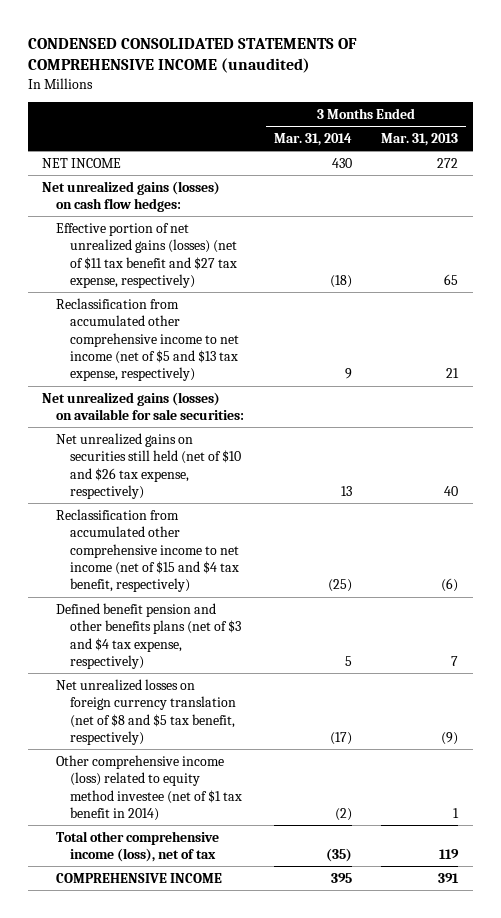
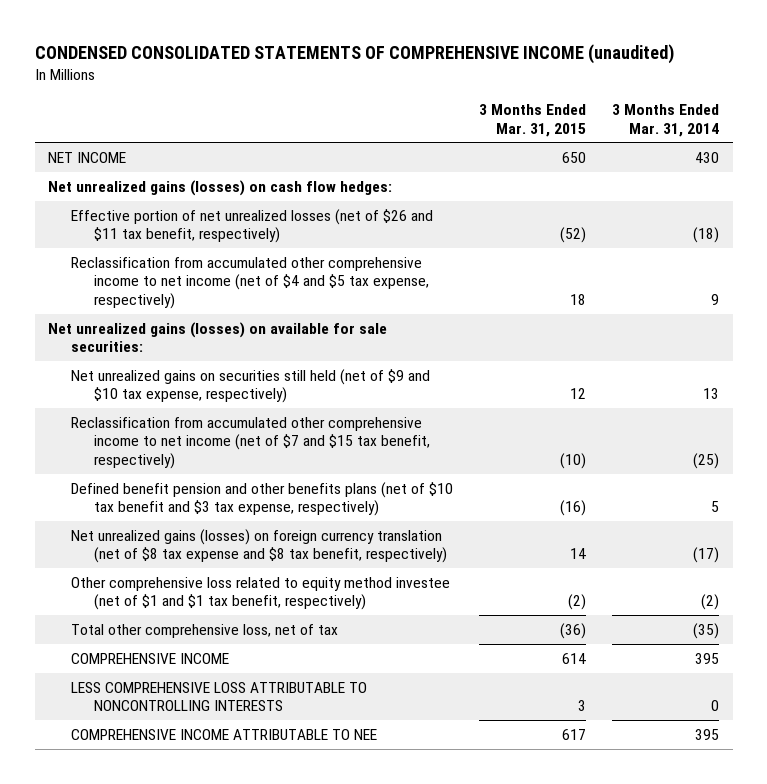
[381,132,459,146] Mar. 31, 2013 -> none
none -> [479,104,587,137] 3 Months Ended Mar. 31, 2015
[56,222,238,288] Effective portion of net unrealized gains (losses) (net of $11 tax benefit and $27 tax expense, respectively) -> [70,208,433,244] Effective portion of net unrealized losses (net of $26 and $11 tax benefit, respectively)
[56,297,240,382] Reclassification from accumulated other comprehensive income to net income (net of $5 and $13 tax expense, respectively) -> [70,256,430,309] Reclassification from accumulated other comprehensive income to net income (net of $4 and $5 tax expense, respectively)
[56,432,242,499] Net unrealized gains on securities still held (net of $10 and $26 tax expense, respectively) -> [70,368,430,404] Net unrealized gains on securities still held (net of $9 and $10 tax expense, respectively)
[56,508,240,593] Reclassification from accumulated other comprehensive income to net income (net of $15 and $4 tax benefit, respectively) -> [70,416,431,469] Reclassification from accumulated other comprehensive income to net income (net of $7 and $15 tax benefit, respectively)
[56,602,242,669] Defined benefit pension and other benefits plans (net of $3 and $4 tax expense, respectively) -> [70,481,453,517] Defined benefit pension and other benefits plans (net of $10 tax benefit and $3 tax expense, respectively)
[56,678,237,745] Net unrealized losses on foreign currency translation (net of $8 and $5 tax benefit, respectively) -> [70,528,448,564] Net unrealized gains (losses) on foreign currency translation (net of $8 tax expense and $8 tax benefit, respectively)
[56,754,243,821] Other comprehensive income (loss) related to equity method investee (net of $1 tax benefit in 2014) -> [70,576,450,611] Other comprehensive loss related to equity method investee (net of $1 and $1 tax benefit, respectively)
[56,830,220,863] Total other comprehensive income (loss), net of tax -> [70,623,338,638] Total other comprehensive loss, net of tax
none -> [70,681,367,712] LESS COMPREHENSIVE LOSS ATTRIBUTABLE TO NONCONTROLLING INTERESTS
none -> [70,728,377,740] COMPREHENSIVE INCOME ATTRIBUTABLE TO NEE

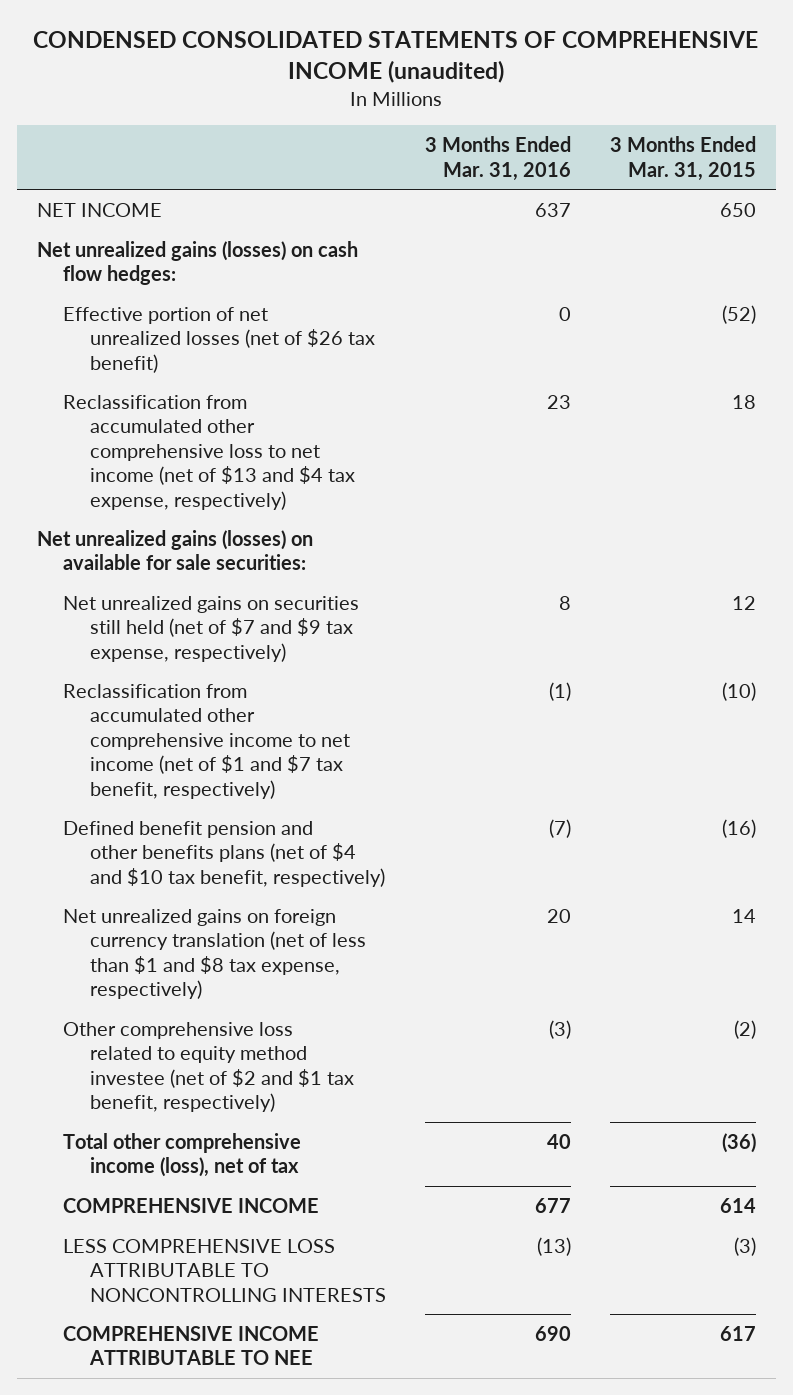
[612,104,720,137] 3 Months Ended Mar. 31, 2014 -> none
none -> [425,136,572,181] 3 Months Ended Mar. 31, 2016
[70,208,433,244] Effective portion of net unrealized losses (net of $26 and $11 tax benefit, respectively) -> [63,306,376,373] Effective portion of net unrealized losses (net of $26 tax benefit)
[70,256,430,309] Reclassification from accumulated other comprehensive income to net income (net of $4 and $5 tax expense, respectively) -> [63,394,356,510] Reclassification from accumulated other comprehensive loss to net income (net of $13 and $4 tax expense, respectively)
[70,368,430,404] Net unrealized gains on securities still held (net of $9 and $10 tax expense, respectively) -> [63,595,360,662] Net unrealized gains on securities still held (net of $7 and $9 tax expense, respectively)
[70,416,431,469] Reclassification from accumulated other comprehensive income to net income (net of $7 and $15 tax benefit, respectively) -> [63,683,351,799] Reclassification from accumulated other comprehensive income to net income (net of $1 and $7 tax benefit, respectively)
[70,481,453,517] Defined benefit pension and other benefits plans (net of $10 tax benefit and $3 tax expense, respectively) -> [63,820,386,887] Defined benefit pension and other benefits plans (net of $4 and $10 tax benefit, respectively)
[70,528,448,564] Net unrealized gains (losses) on foreign currency translation (net of $8 tax expense and $8 tax benefit, respectively) -> [63,908,367,1000] Net unrealized gains on foreign currency translation (net of less than $1 and $8 tax expense, respectively)
[70,576,450,611] Other comprehensive loss related to equity method investee (net of $1 and $1 tax benefit, respectively) -> [63,1021,355,1113] Other comprehensive loss related to equity method investee (net of $2 and $1 tax benefit, respectively)
[70,623,338,638] Total other comprehensive loss, net of tax -> [63,1132,302,1178] Total other comprehensive income (loss), net of tax
[578,700,587,712] 3 -> [734,1236,757,1256] (3)

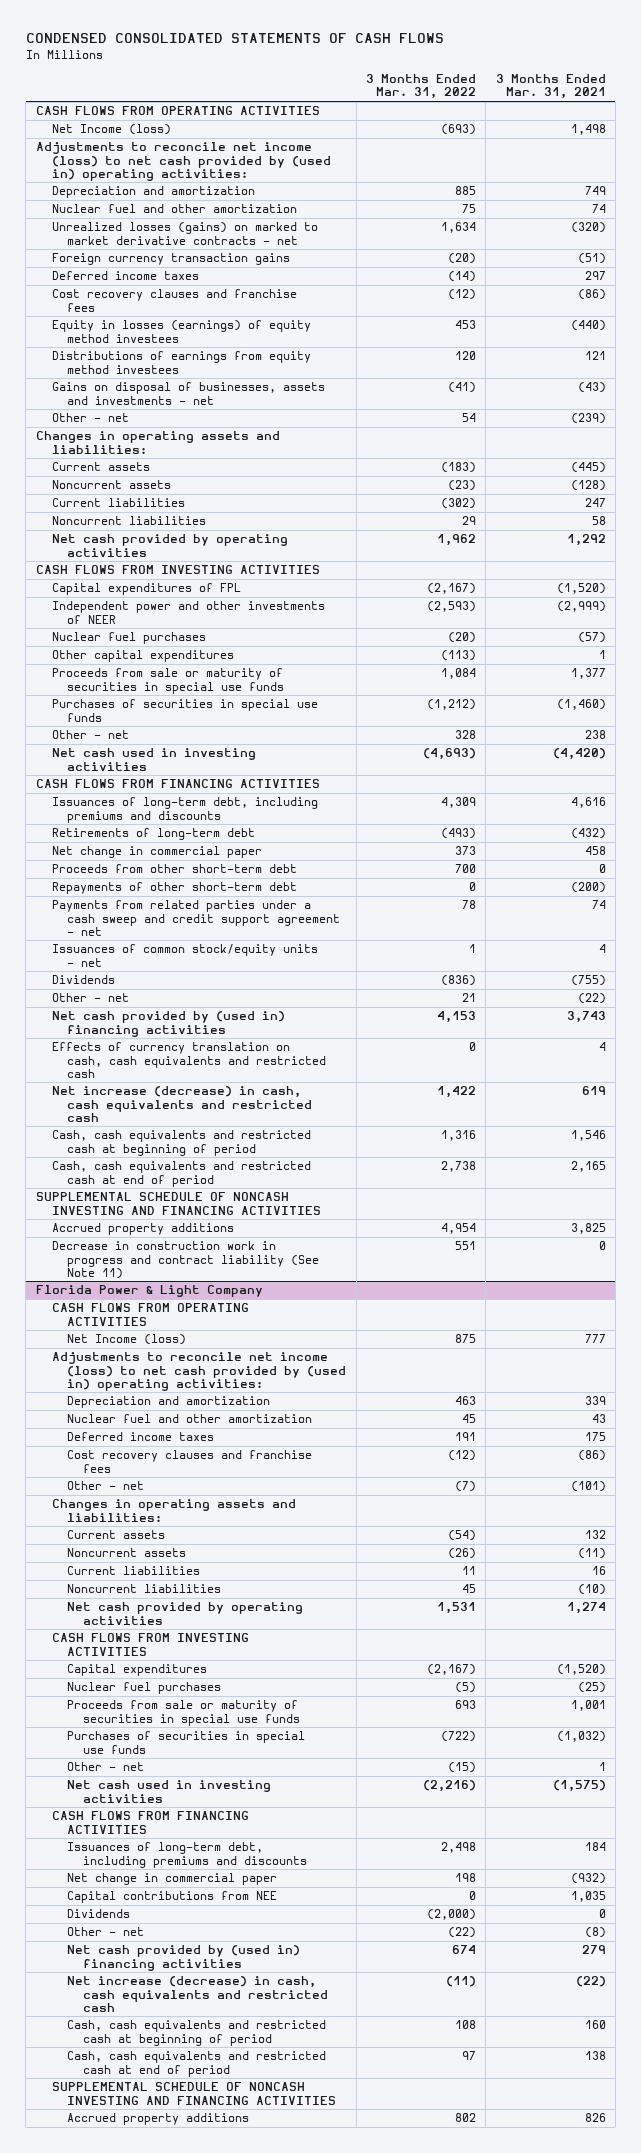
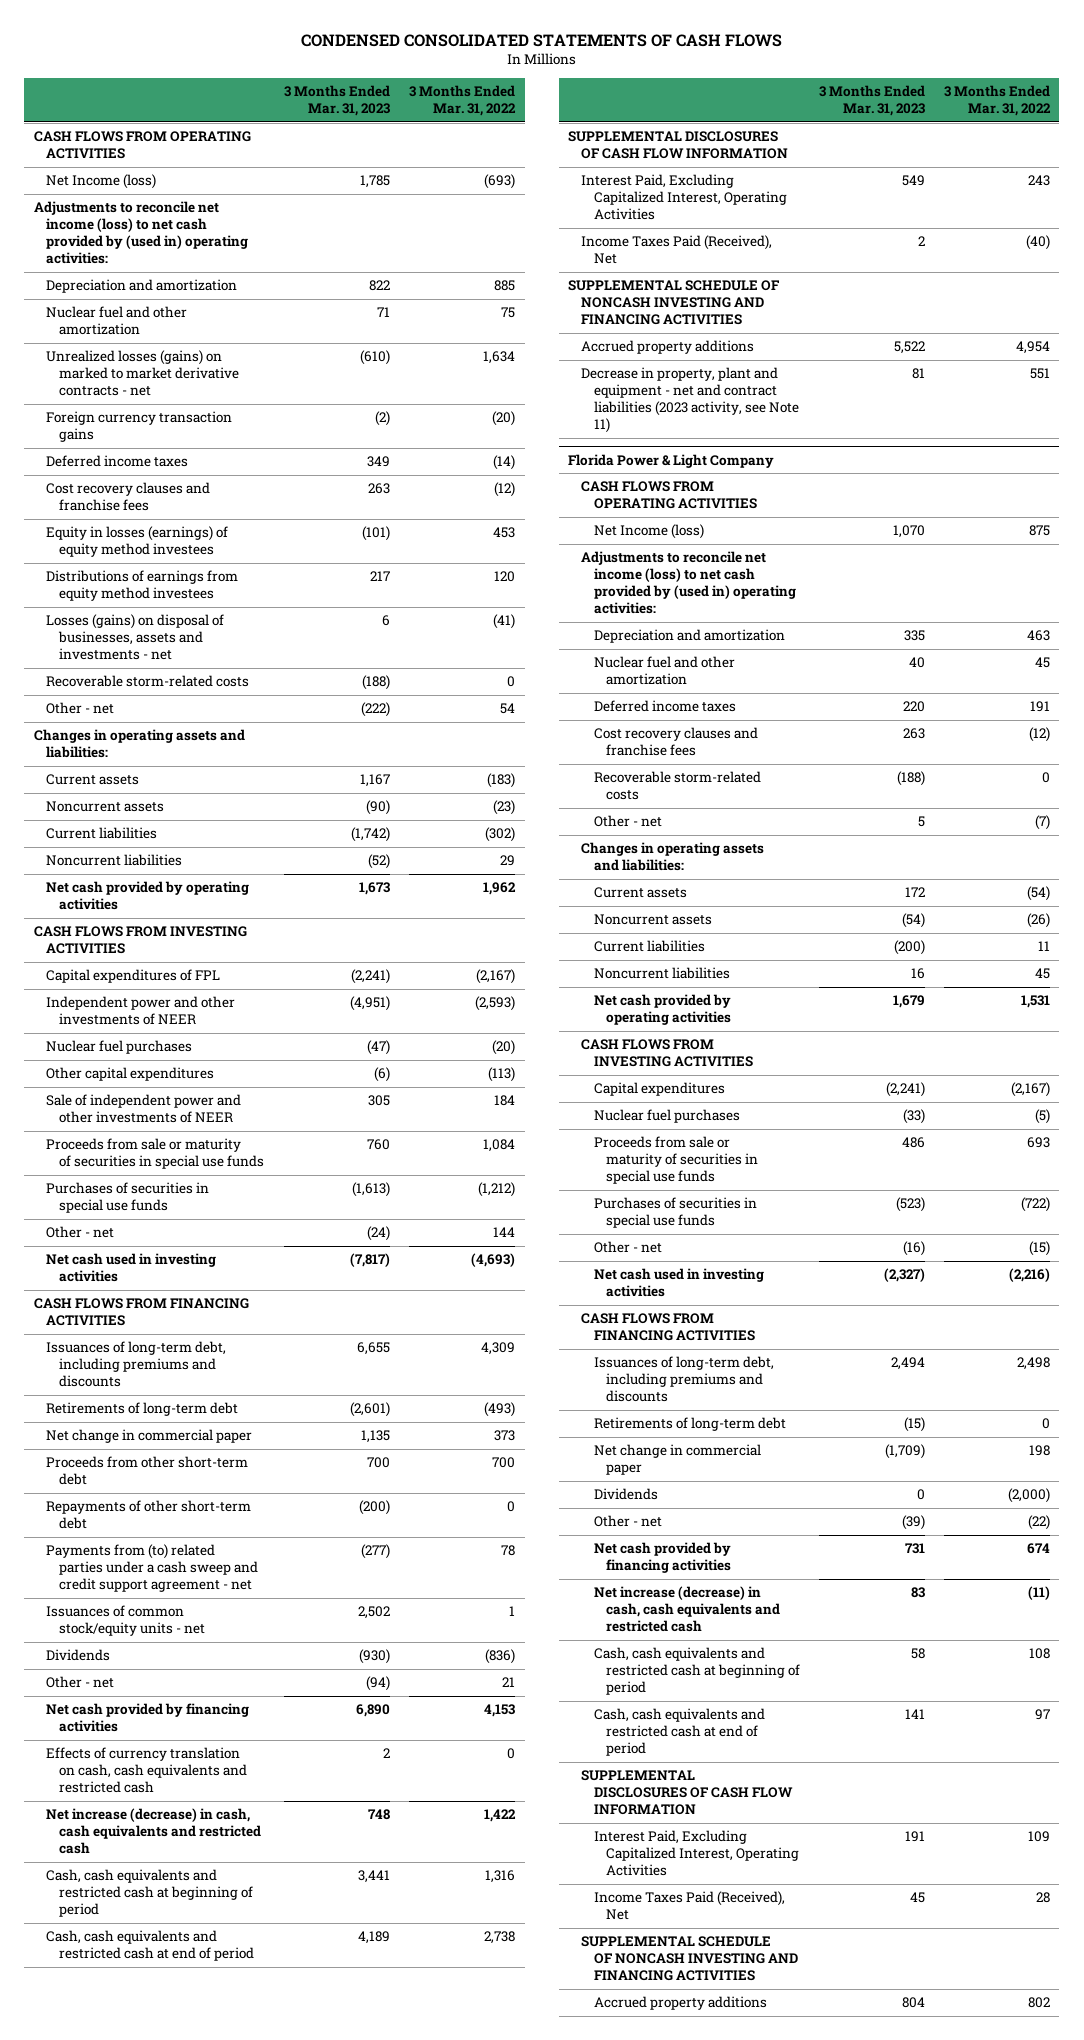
[495,74,606,100] 3 Months Ended Mar. 31, 2021 -> none
none -> [284,85,391,117] 3 Months Ended Mar. 31, 2023
[51,382,325,405] Gains on disposal of businesses, assets and investments - net -> [46,614,225,661] Losses (gains) on disposal of businesses, assets and investments - net
none -> [46,675,250,688] Recoverable storm-related costs
none -> [46,1094,242,1124] Sale of independent power and other investments of NEER
[454,730,476,740] 328 -> [493,1227,516,1238] 144
[51,900,341,936] Payments from related parties under a cash sweep and credit support agreement - net -> [46,1544,258,1593] Payments from (to) related parties under a cash sweep and credit support agreement - net
[51,1011,285,1037] Net cash provided by (used in) financing activities -> [46,1703,250,1733] Net cash provided by financing activities
none -> [568,131,789,160] SUPPLEMENTAL DISCLOSURES OF CASH FLOW INFORMATION
none -> [581,174,787,221] Interest Paid, Excluding Capitalized Interest, Operating Activities
none -> [581,235,773,265] Income Taxes Paid (Received), Net
[51,1241,320,1279] Decrease in construction work in progress and contract liability (See Note 11) -> [581,367,799,434] Decrease in property, plant and equipment - net and contract liabilities (2023 activity, see Note 11)
none -> [593,771,761,801] Recoverable storm-related costs
none -> [593,1417,786,1432] Retirements of long-term debt
[67,1891,278,1904] Capital contributions from NEE -> none
[67,1945,301,1971] Net cash provided by (used in) financing activities -> [593,1542,732,1574] Net cash provided by financing activities
none -> [581,1770,793,1816] SUPPLEMENTAL DISCLOSURES OF CASH FLOW INFORMATION
none -> [593,1830,800,1877] Interest Paid, Excluding Capitalized Interest, Operating Activities
none -> [593,1891,785,1921] Income Taxes Paid (Received), Net

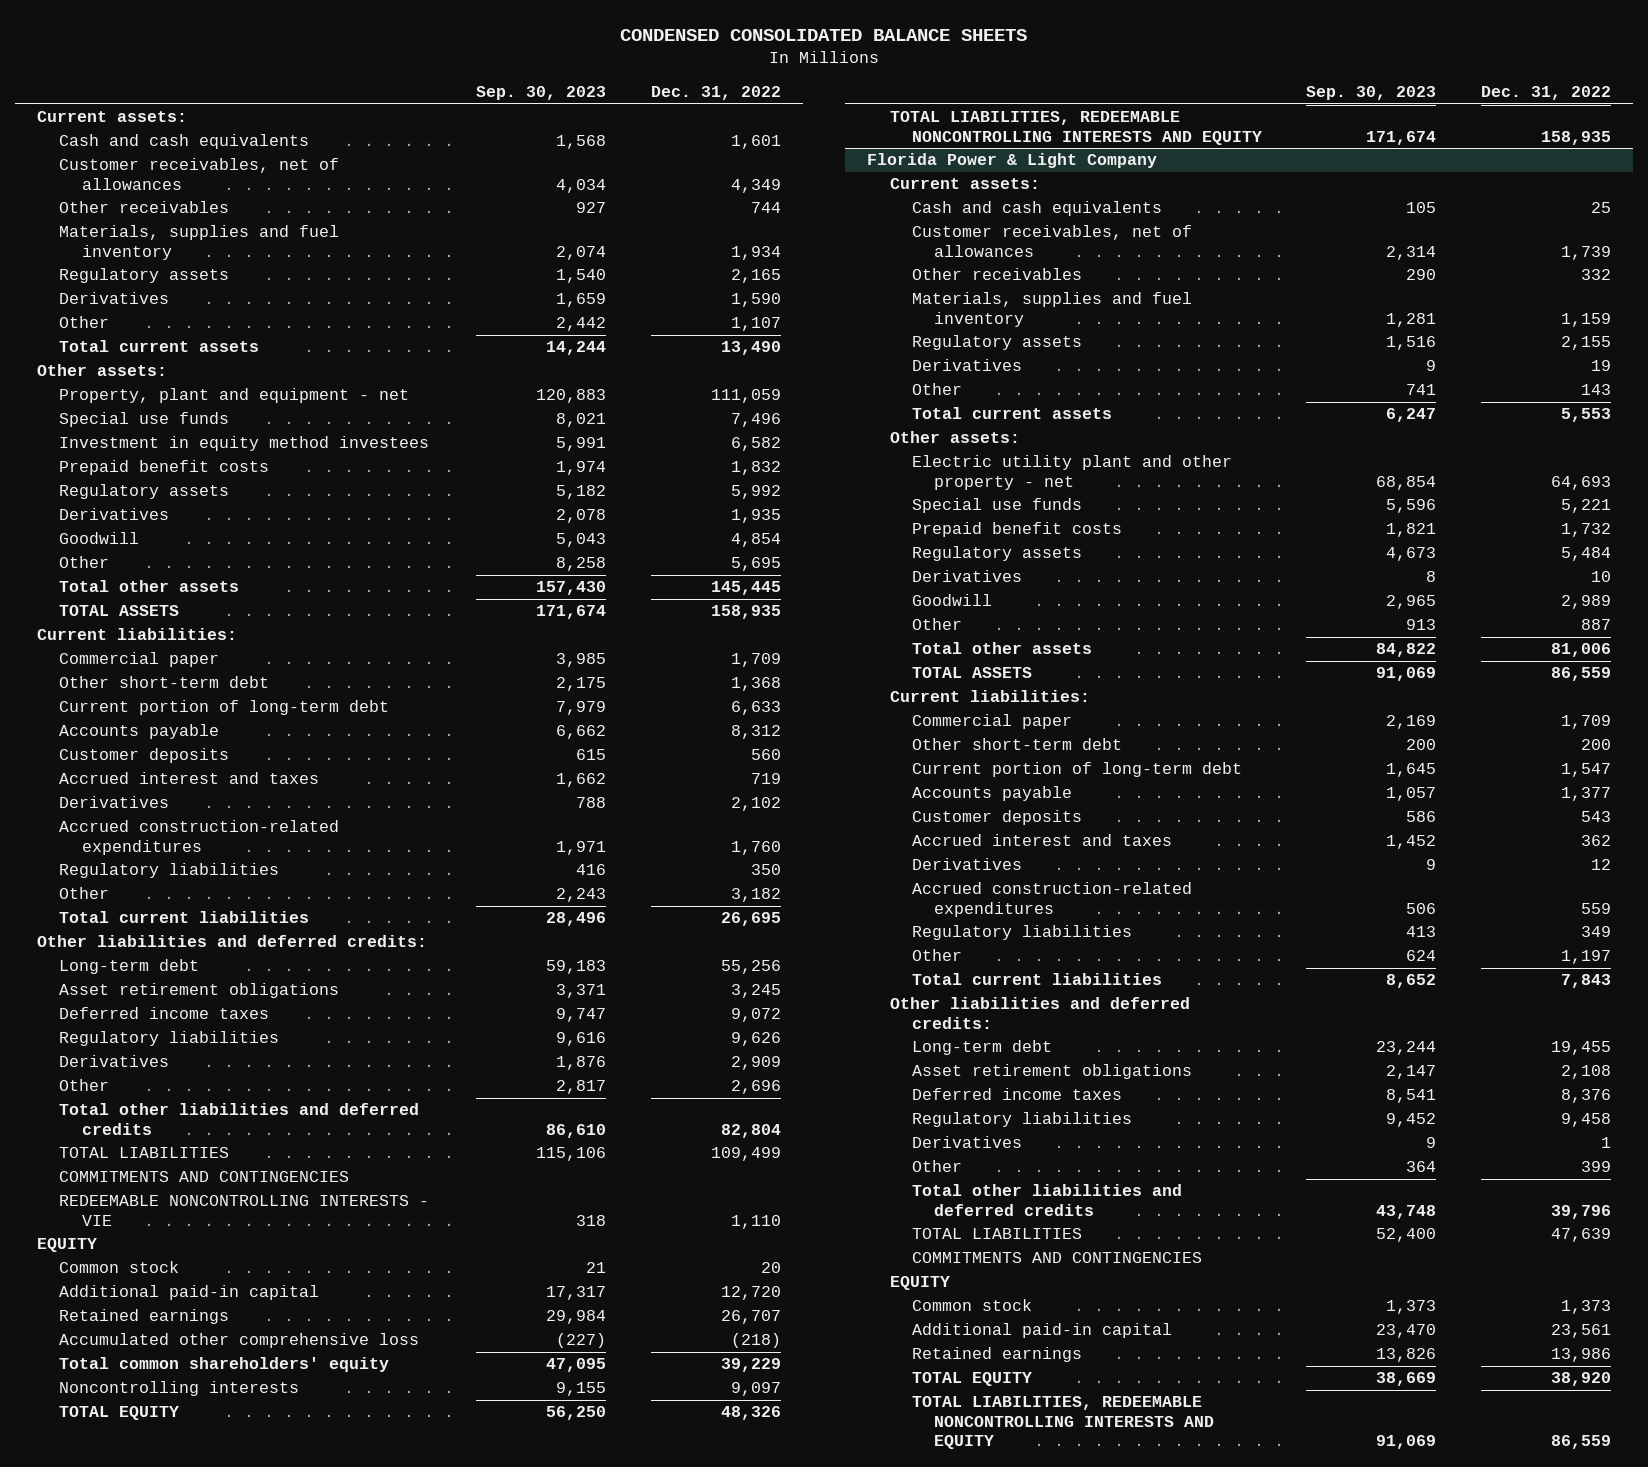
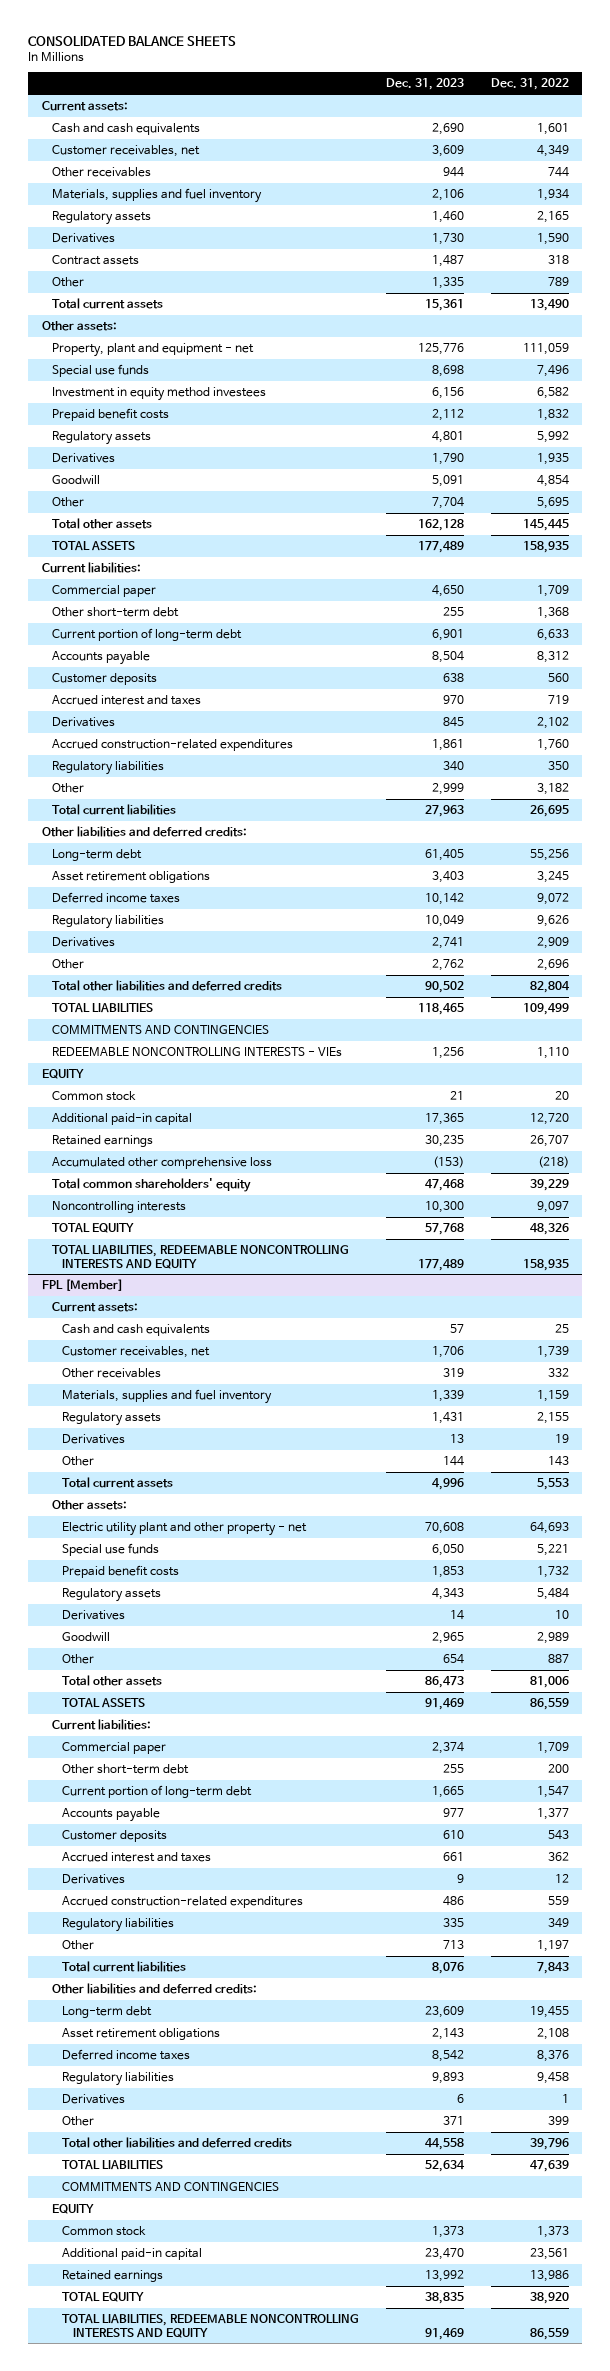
[620,28,1028,41] CONDENSED CONSOLIDATED BALANCE SHEETS -> [28,35,237,46] CONSOLIDATED BALANCE SHEETS
[476,86,607,101] Sep. 30, 2023 -> none
none -> [386,78,465,91] Dec. 31, 2023
[59,158,340,190] Customer receivables, net of allowances -> [51,144,200,157] Customer receivables, net
none -> [51,254,139,265] Contract assets
[730,317,781,332] 1,107 -> [547,276,569,286] 789
[59,1195,430,1226] REDEEMABLE NONCONTROLLING INTERESTS - VIE -> [51,1046,342,1057] REDEEMABLE NONCONTROLLING INTERESTS - VIEs
[867,153,1158,169] Florida Power & Light Company -> [41,1278,123,1291] FPL [Member]
[911,225,1192,257] Customer receivables, net of allowances -> [62,1345,211,1358] Customer receivables, net

